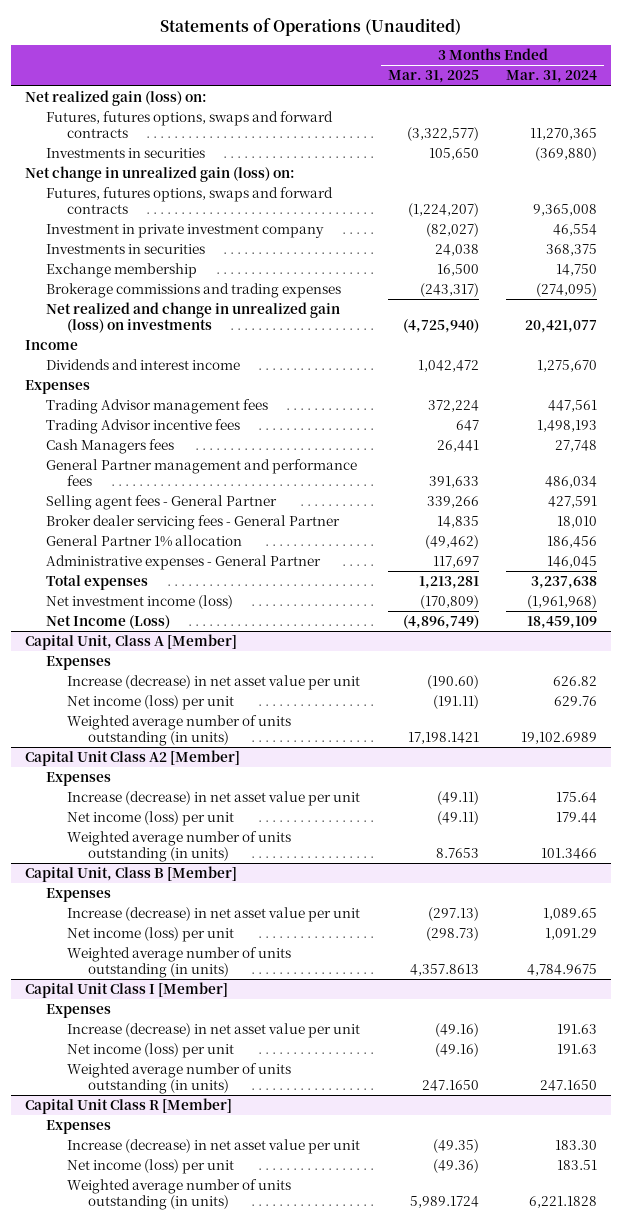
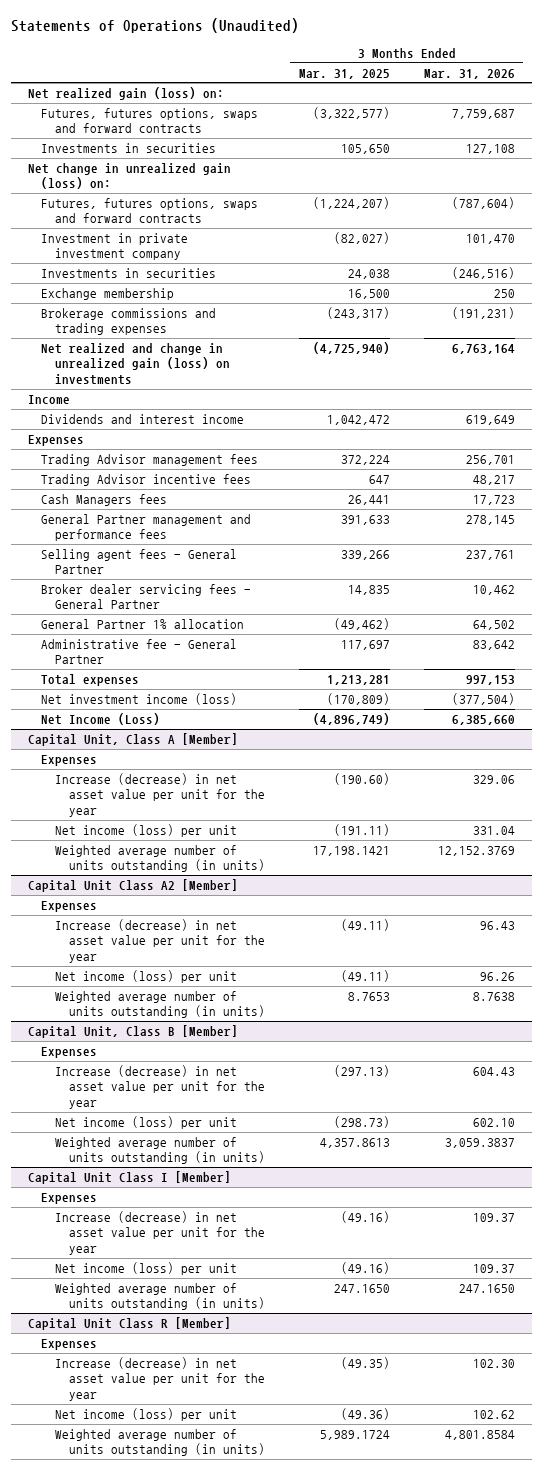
[506,70,598,84] Mar. 31, 2024 -> none
none -> [423,68,515,79] Mar. 31, 2026
[46,554,322,570] Administrative expenses - General Partner -> [41,638,238,665] Administrative fee - General Partner
[67,674,361,690] Increase (decrease) in net asset value per unit -> [55,772,266,817] Increase (decrease) in net asset value per unit for the year
[67,790,361,806] Increase (decrease) in net asset value per unit -> [55,918,266,963] Increase (decrease) in net asset value per unit for the year
[67,906,361,922] Increase (decrease) in net asset value per unit -> [55,1064,266,1109] Increase (decrease) in net asset value per unit for the year
[67,1022,361,1038] Increase (decrease) in net asset value per unit -> [55,1210,266,1255] Increase (decrease) in net asset value per unit for the year
[67,1138,361,1154] Increase (decrease) in net asset value per unit -> [55,1356,266,1401] Increase (decrease) in net asset value per unit for the year

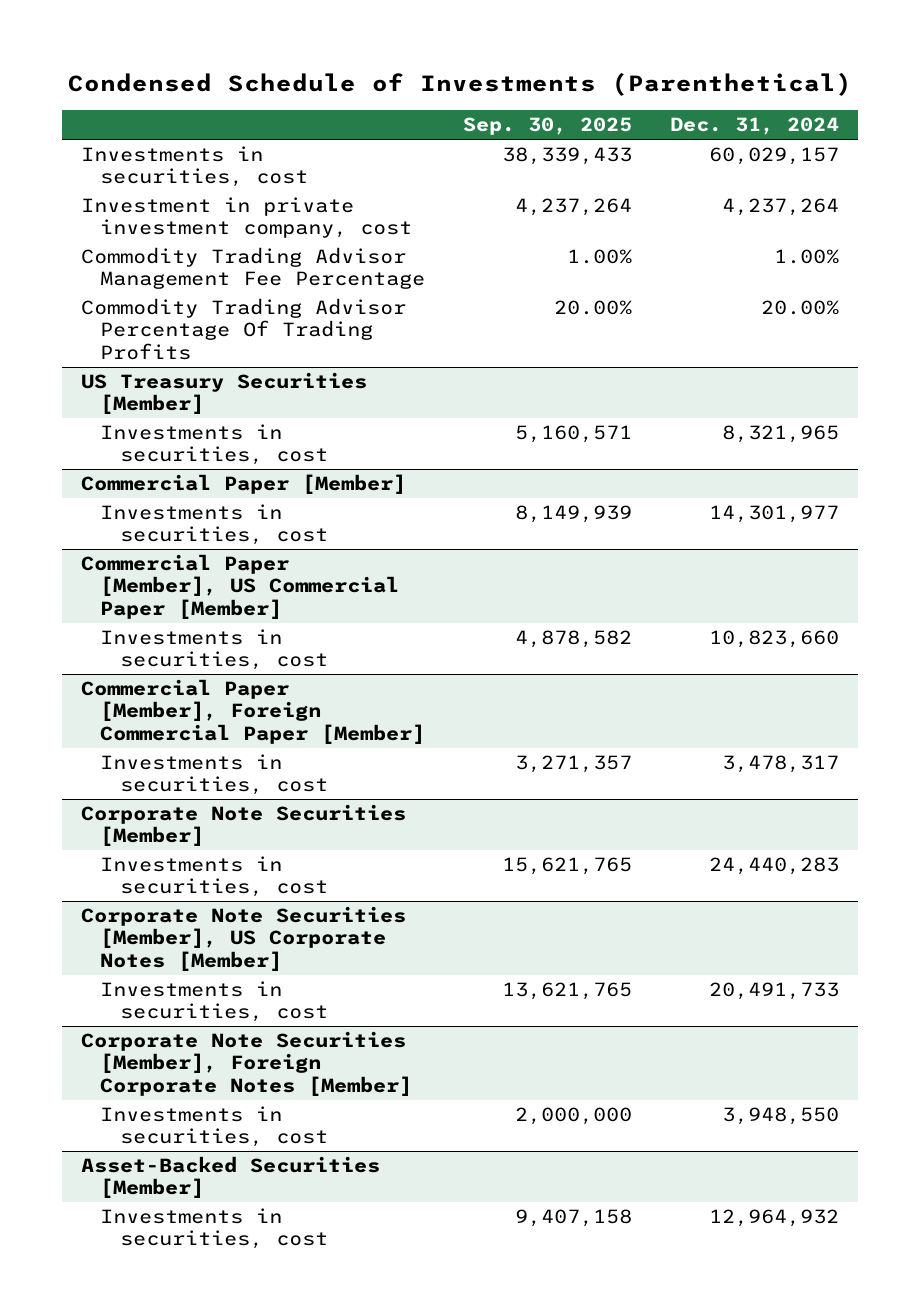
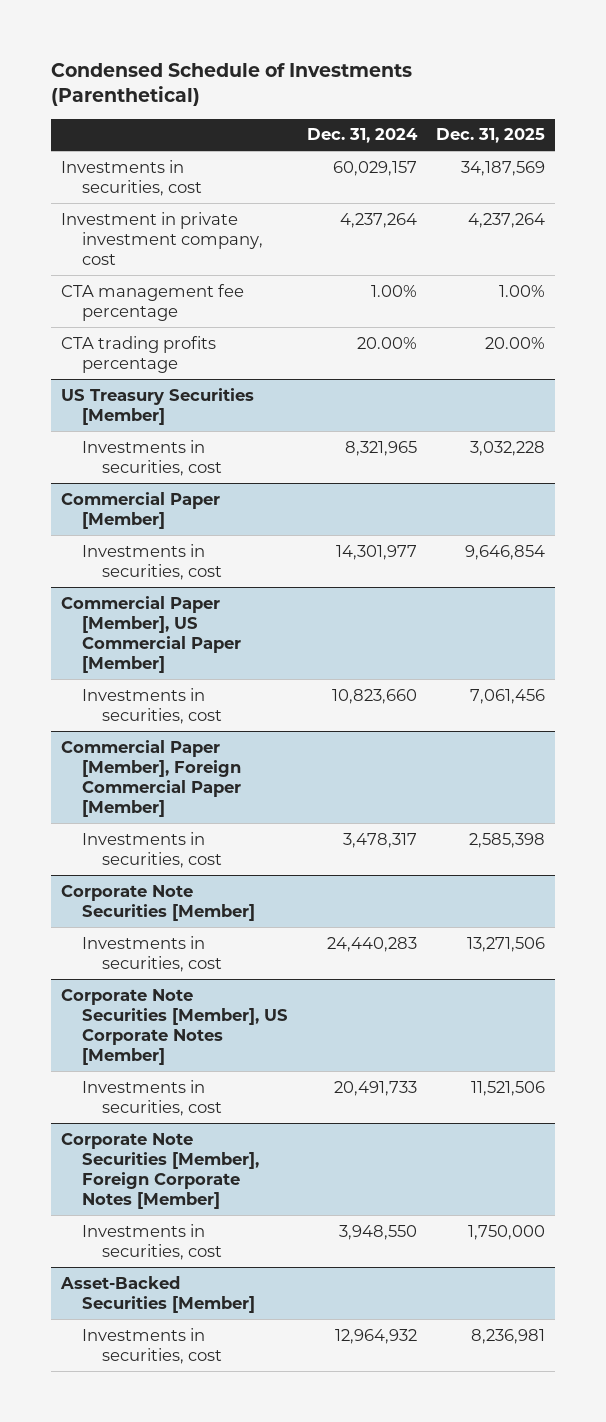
[463,117,633,136] Sep. 30, 2025 -> none
none -> [436,128,546,144] Dec. 31, 2025
[80,247,426,290] Commodity Trading Advisor Management Fee Percentage -> [60,283,244,321] CTA management fee percentage
[80,298,406,360] Commodity Trading Advisor Percentage Of Trading Profits -> [60,335,216,373] CTA trading profits percentage

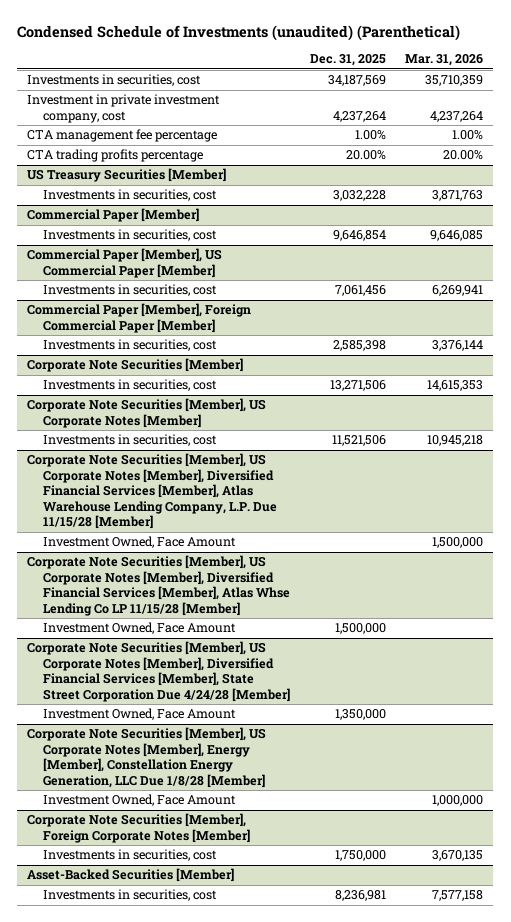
[51,62,413,107] Condensed Schedule of Investments (Parenthetical) -> [17,24,461,41] Condensed Schedule of Investments (unaudited) (Parenthetical)
[306,128,418,144] Dec. 31, 2024 -> none
none -> [405,54,484,67] Mar. 31, 2026
none -> [27,453,277,530] Corporate Note Securities [Member], US Corporate Notes [Member], Diversified Financial Services [Member], Atlas Warehouse Lending Company, L.P. Due 11/15/28 [Member]
none -> [42,536,236,549] Investment Owned, Face Amount
none -> [27,555,290,616] Corporate Note Securities [Member], US Corporate Notes [Member], Diversified Financial Services [Member], Atlas Whse Lending Co LP 11/15/28 [Member]
none -> [42,622,236,635] Investment Owned, Face Amount
none -> [27,641,290,702] Corporate Note Securities [Member], US Corporate Notes [Member], Diversified Financial Services [Member], State Street Corporation Due 4/24/28 [Member]
none -> [42,708,236,721] Investment Owned, Face Amount
none -> [27,727,267,788] Corporate Note Securities [Member], US Corporate Notes [Member], Energy [Member], Constellation Energy Generation, LLC Due 1/8/28 [Member]
none -> [42,794,236,807] Investment Owned, Face Amount

